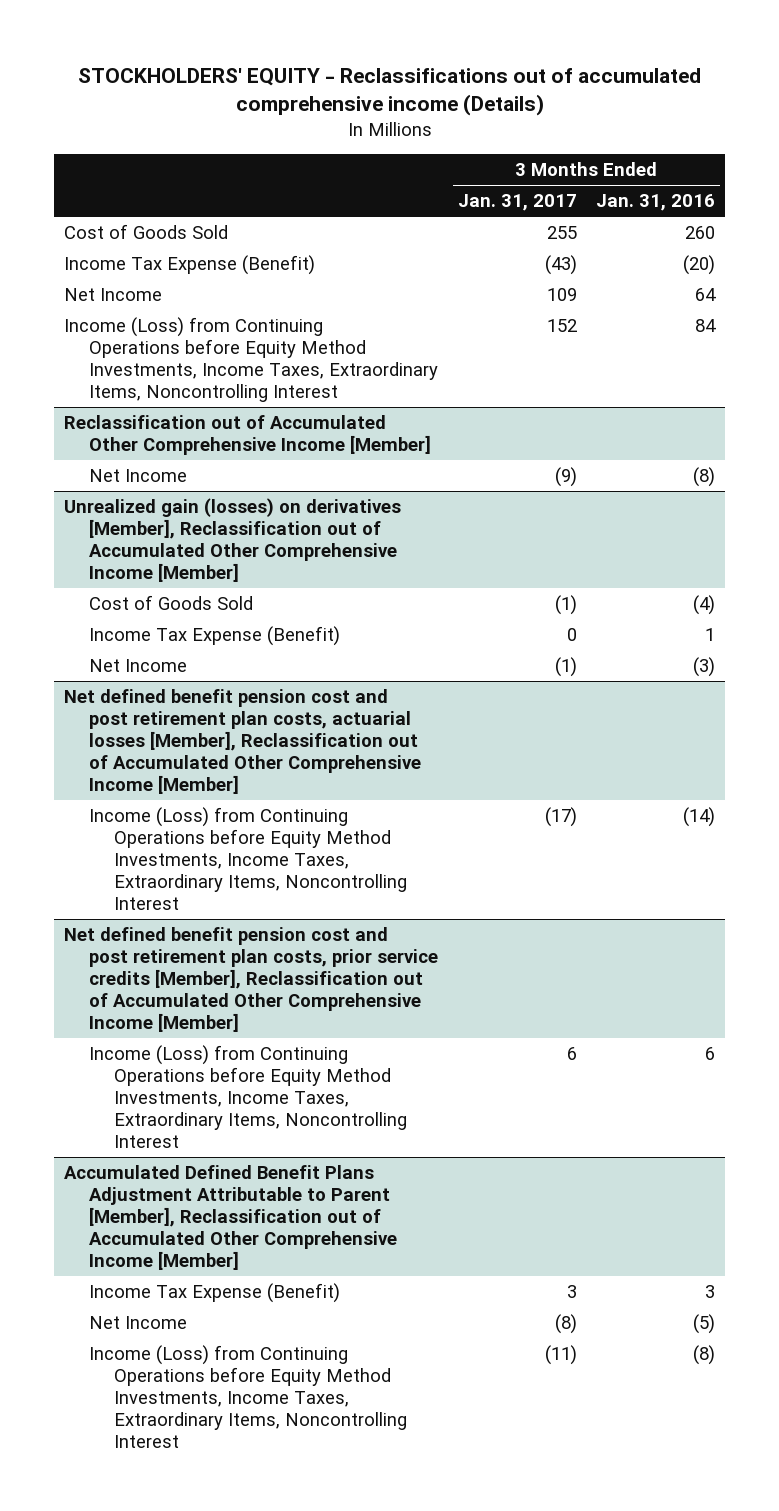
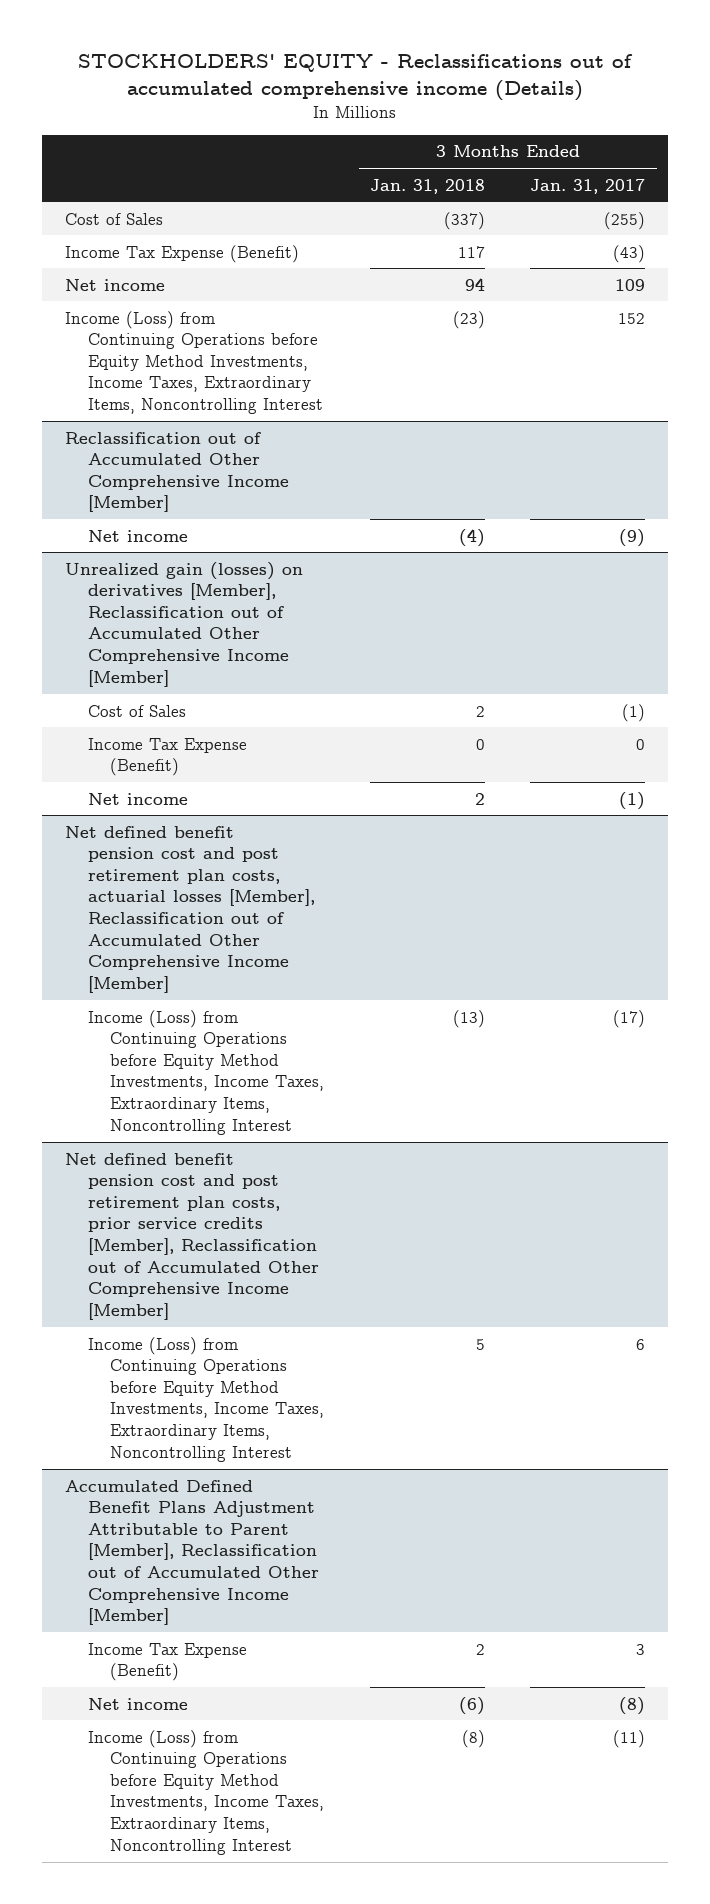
[596,194,716,212] Jan. 31, 2016 -> none
none -> [369,178,485,194] Jan. 31, 2018
[63,224,228,240] Cost of Goods Sold -> [64,212,163,225] Cost of Sales
[546,226,577,240] 255 -> [604,211,646,230] (255)
[63,288,162,302] Net Income -> [64,278,165,291] Net income
[88,469,187,483] Net Income -> [87,529,188,542] Net income
[88,595,253,611] Cost of Goods Sold -> [87,704,186,717] Cost of Sales
[88,659,187,673] Net Income -> [87,792,188,805] Net income
[88,1316,187,1330] Net Income -> [87,1697,188,1710] Net income

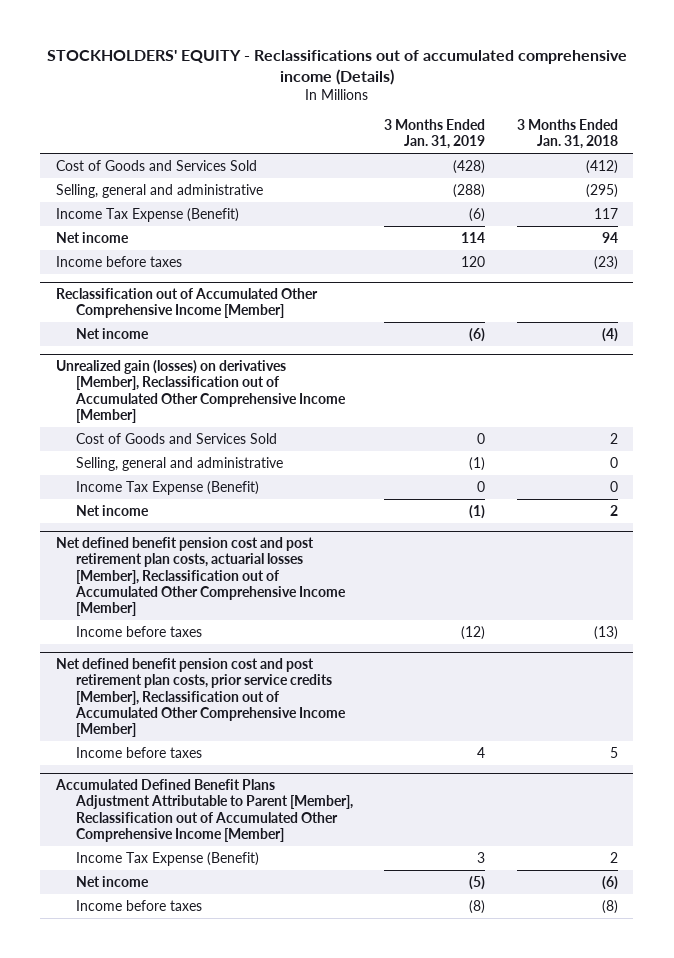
[530,178,646,194] Jan. 31, 2017 -> none
none -> [384,118,486,149] 3 Months Ended Jan. 31, 2019
[64,212,163,225] Cost of Sales -> none
none -> [56,159,258,171] Cost of Goods and Services Sold
none -> [56,183,264,198] Selling, general and administrative
[64,310,323,415] Income (Loss) from Continuing Operations before Equity Method Investments, Income Taxes, Extraordinary Items, Noncontrolling Interest -> [56,255,183,267] Income before taxes
[87,704,186,717] Cost of Sales -> none
none -> [75,432,277,444] Cost of Goods and Services Sold
none -> [75,456,283,471] Selling, general and administrative
[87,1009,325,1135] Income (Loss) from Continuing Operations before Equity Method Investments, Income Taxes, Extraordinary Items, Noncontrolling Interest -> [75,625,202,637] Income before taxes
[87,1336,325,1462] Income (Loss) from Continuing Operations before Equity Method Investments, Income Taxes, Extraordinary Items, Noncontrolling Interest -> [75,746,202,758] Income before taxes
[87,1729,325,1855] Income (Loss) from Continuing Operations before Equity Method Investments, Income Taxes, Extraordinary Items, Noncontrolling Interest -> [75,899,202,911] Income before taxes

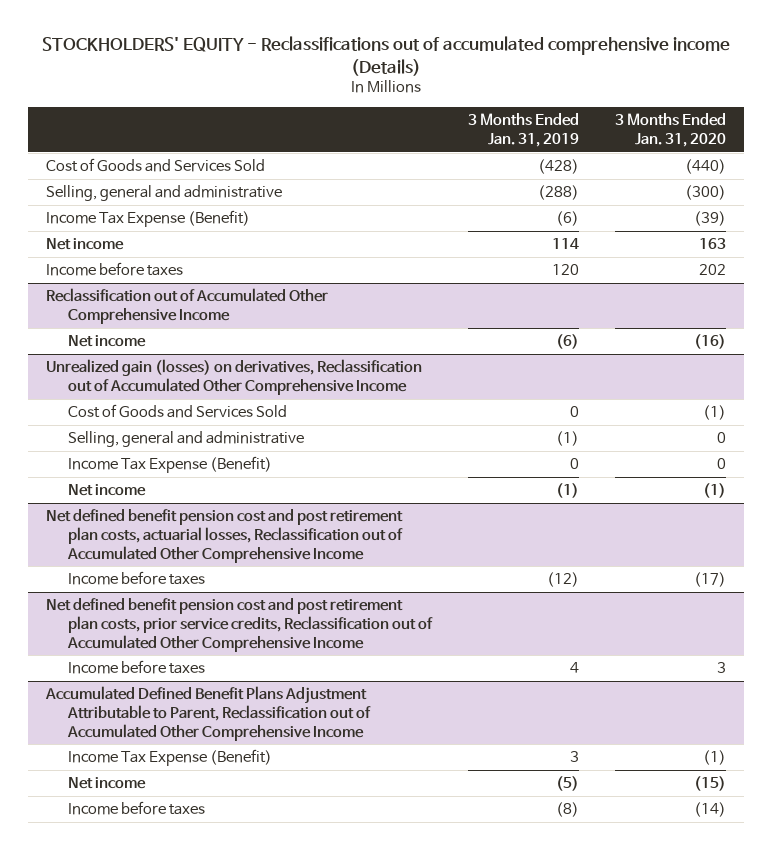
[516,118,618,149] 3 Months Ended Jan. 31, 2018 -> none
none -> [614,113,726,147] 3 Months Ended Jan. 31, 2020
[56,287,319,319] Reclassification out of Accumulated Other Comprehensive Income [Member] -> [45,288,328,324] Reclassification out of Accumulated Other Comprehensive Income
[56,359,346,423] Unrealized gain (losses) on derivatives [Member], Reclassification out of Accumulated Other Comprehensive Income [Member] -> [45,359,422,395] Unrealized gain (losses) on derivatives, Reclassification out of Accumulated Other Comprehensive Income
[56,536,346,617] Net defined benefit pension cost and post retirement plan costs, actuarial losses [Member], Reclassification out of Accumulated Other Comprehensive Income [Member] -> [45,509,403,563] Net defined benefit pension cost and post retirement plan costs, actuarial losses, Reclassification out of Accumulated Other Comprehensive Income
[56,657,346,738] Net defined benefit pension cost and post retirement plan costs, prior service credits [Member], Reclassification out of Accumulated Other Comprehensive Income [Member] -> [45,598,433,652] Net defined benefit pension cost and post retirement plan costs, prior service credits, Reclassification out of Accumulated Other Comprehensive Income
[55,778,353,842] Accumulated Defined Benefit Plans Adjustment Attributable to Parent [Member], Reclassification out of Accumulated Other Comprehensive Income [Member] -> [44,686,371,741] Accumulated Defined Benefit Plans Adjustment Attributable to Parent, Reclassification out of Accumulated Other Comprehensive Income

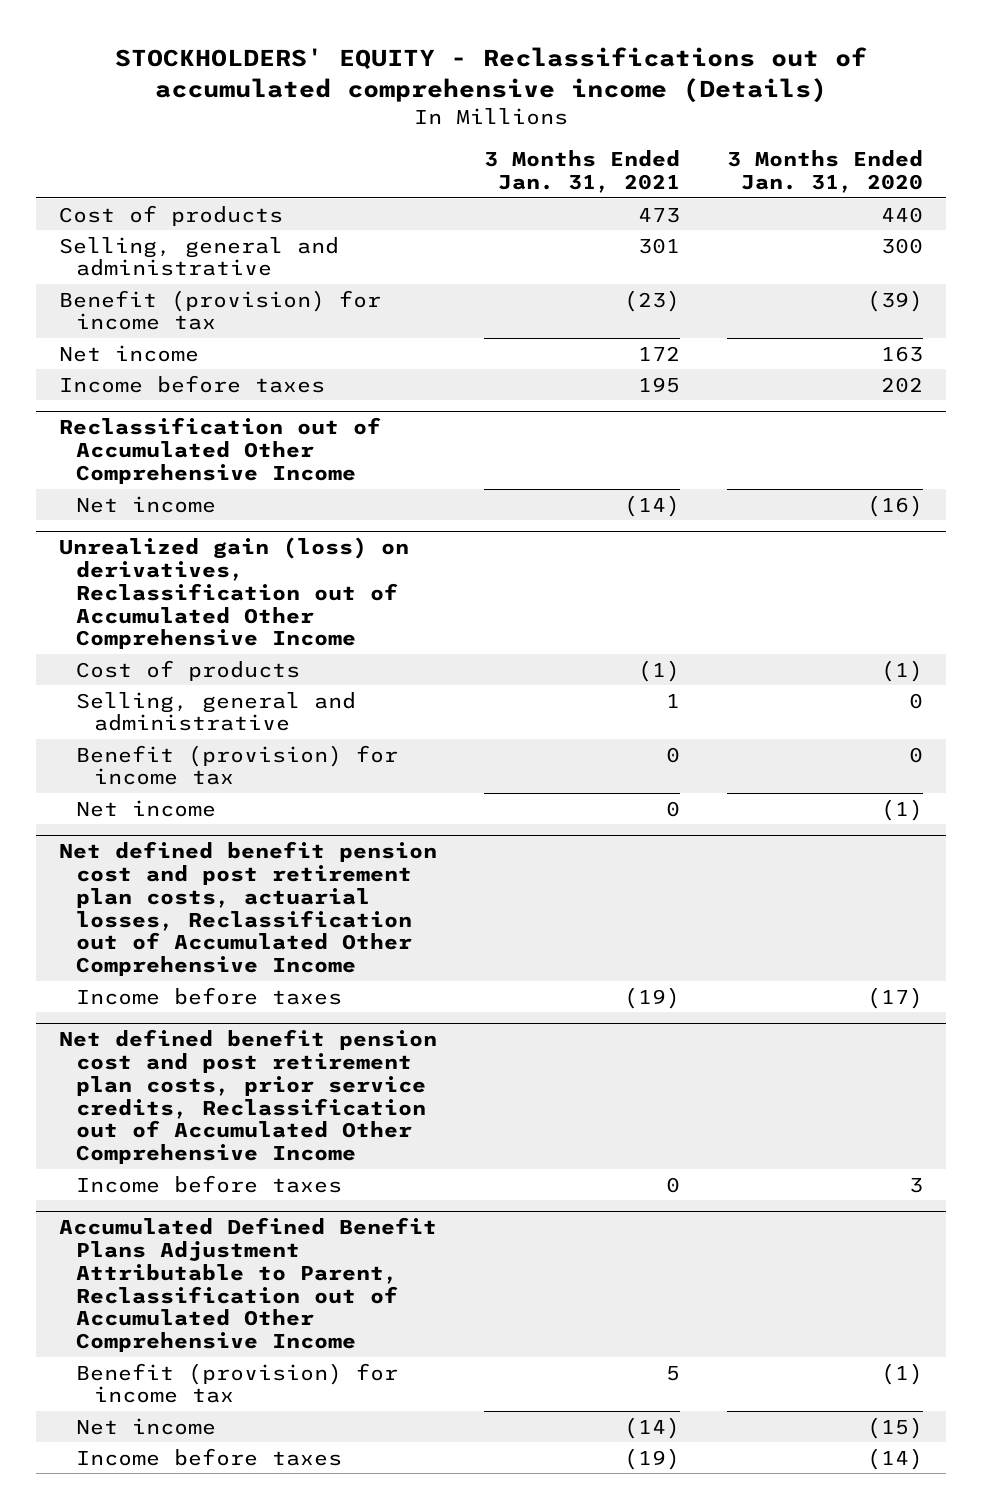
[467,113,579,147] 3 Months Ended Jan. 31, 2019 -> none
none -> [483,150,680,194] 3 Months Ended Jan. 31, 2021
[45,158,265,173] Cost of Goods and Services Sold -> [58,204,283,226] Cost of products
[684,159,726,175] (440) -> [880,206,923,223] 440
[684,185,726,201] (300) -> [880,237,923,254] 300
[45,210,250,228] Income Tax Expense (Benefit) -> [58,289,381,331] Benefit (provision) for income tax
[45,359,422,395] Unrealized gain (losses) on derivatives, Reclassification out of Accumulated Other Comprehensive Income -> [58,537,409,650] Unrealized gain (loss) on derivatives, Reclassification out of Accumulated Other Comprehensive Income
[67,404,287,419] Cost of Goods and Services Sold -> [76,659,301,681] Cost of products
[67,456,272,474] Income Tax Expense (Benefit) -> [76,744,399,786] Benefit (provision) for income tax
[67,749,272,767] Income Tax Expense (Benefit) -> [76,1362,399,1404] Benefit (provision) for income tax

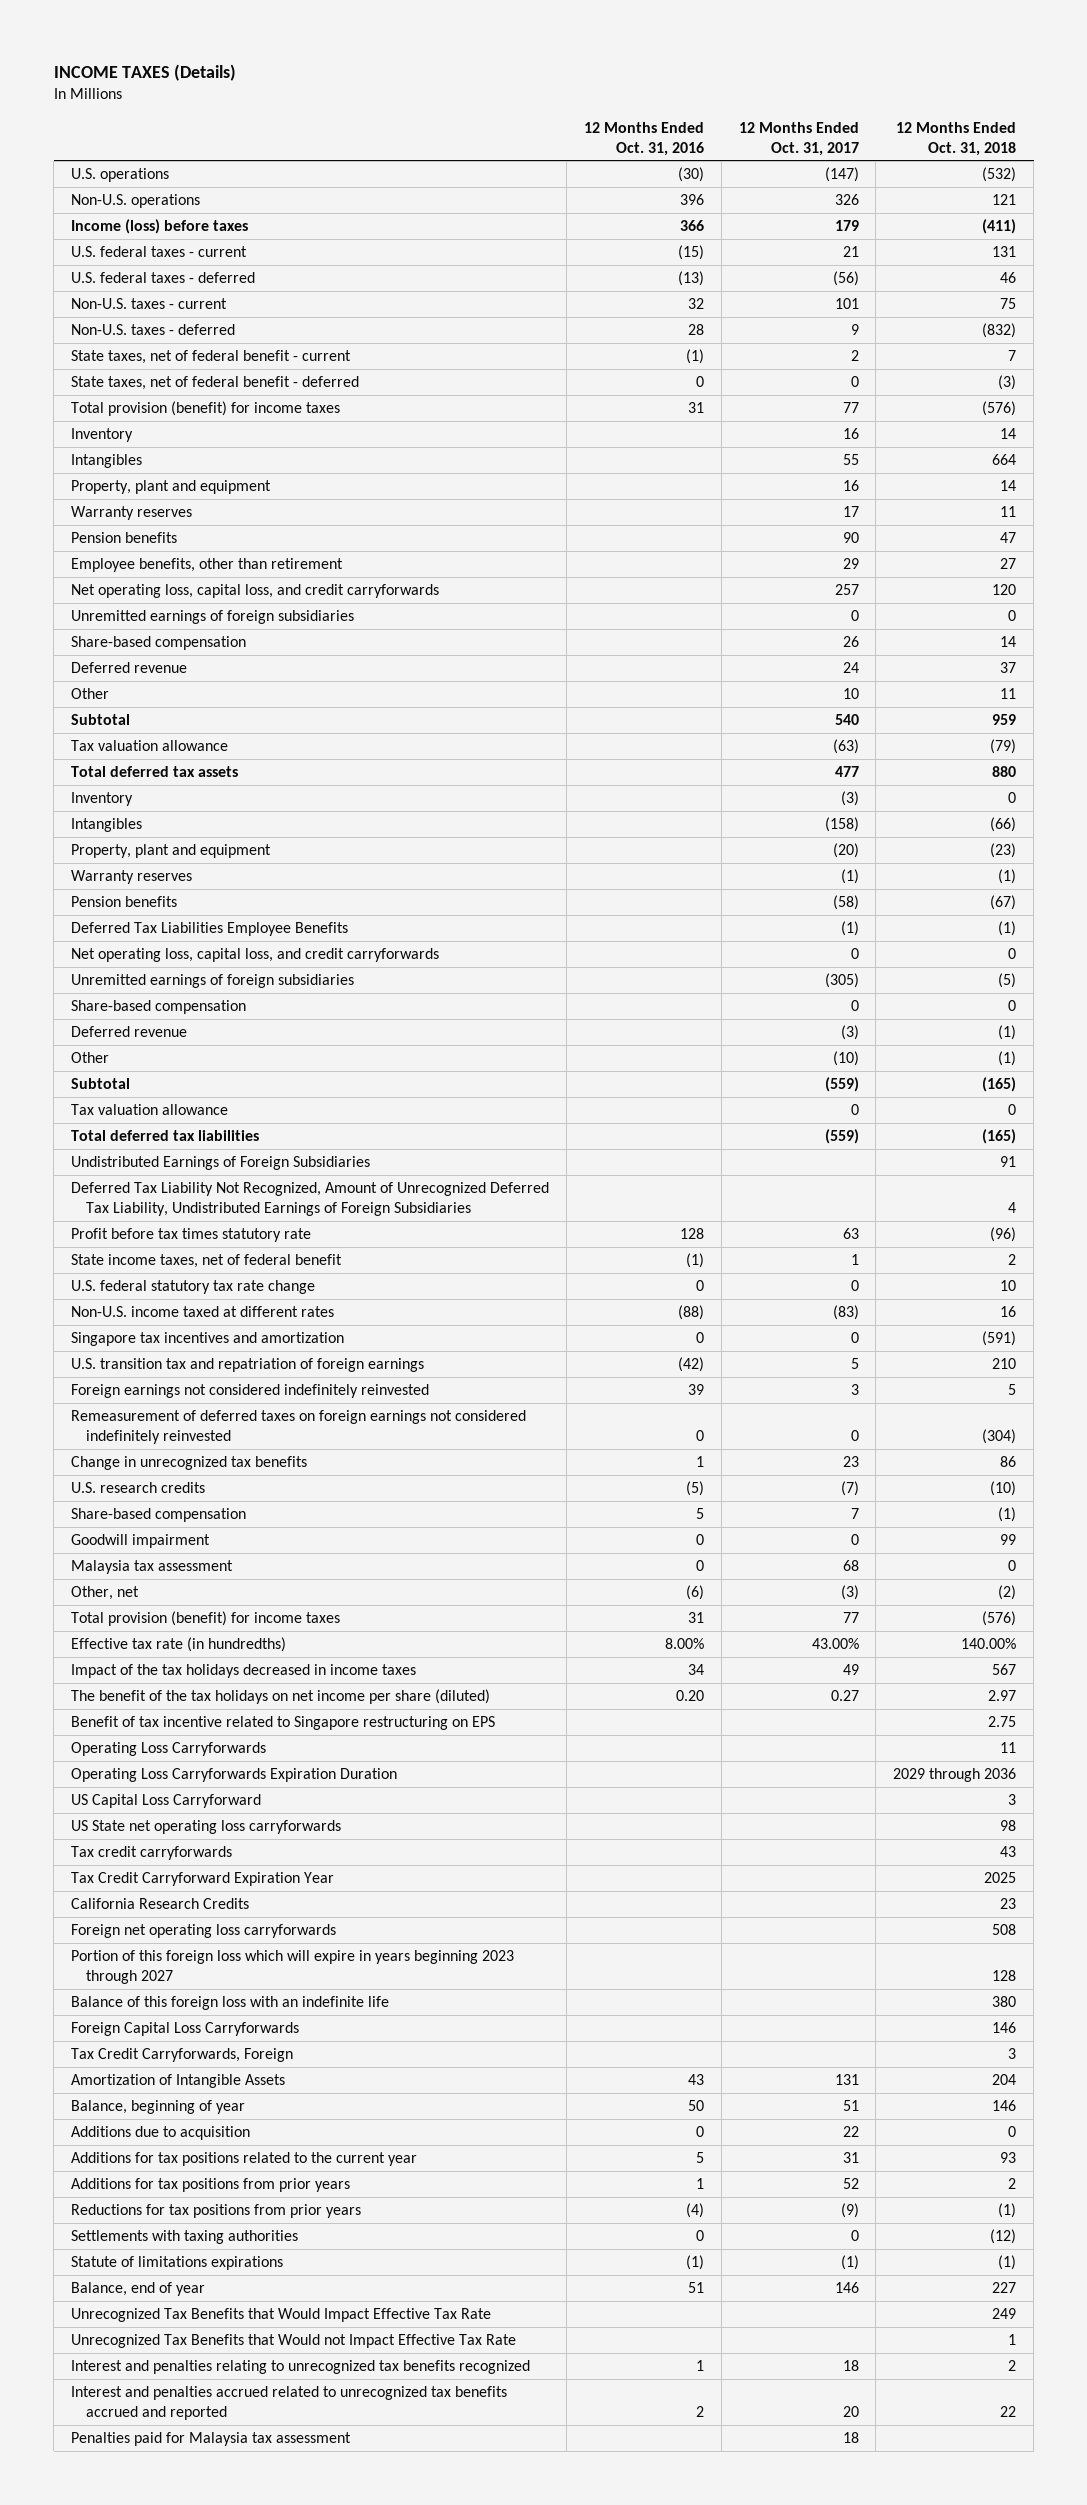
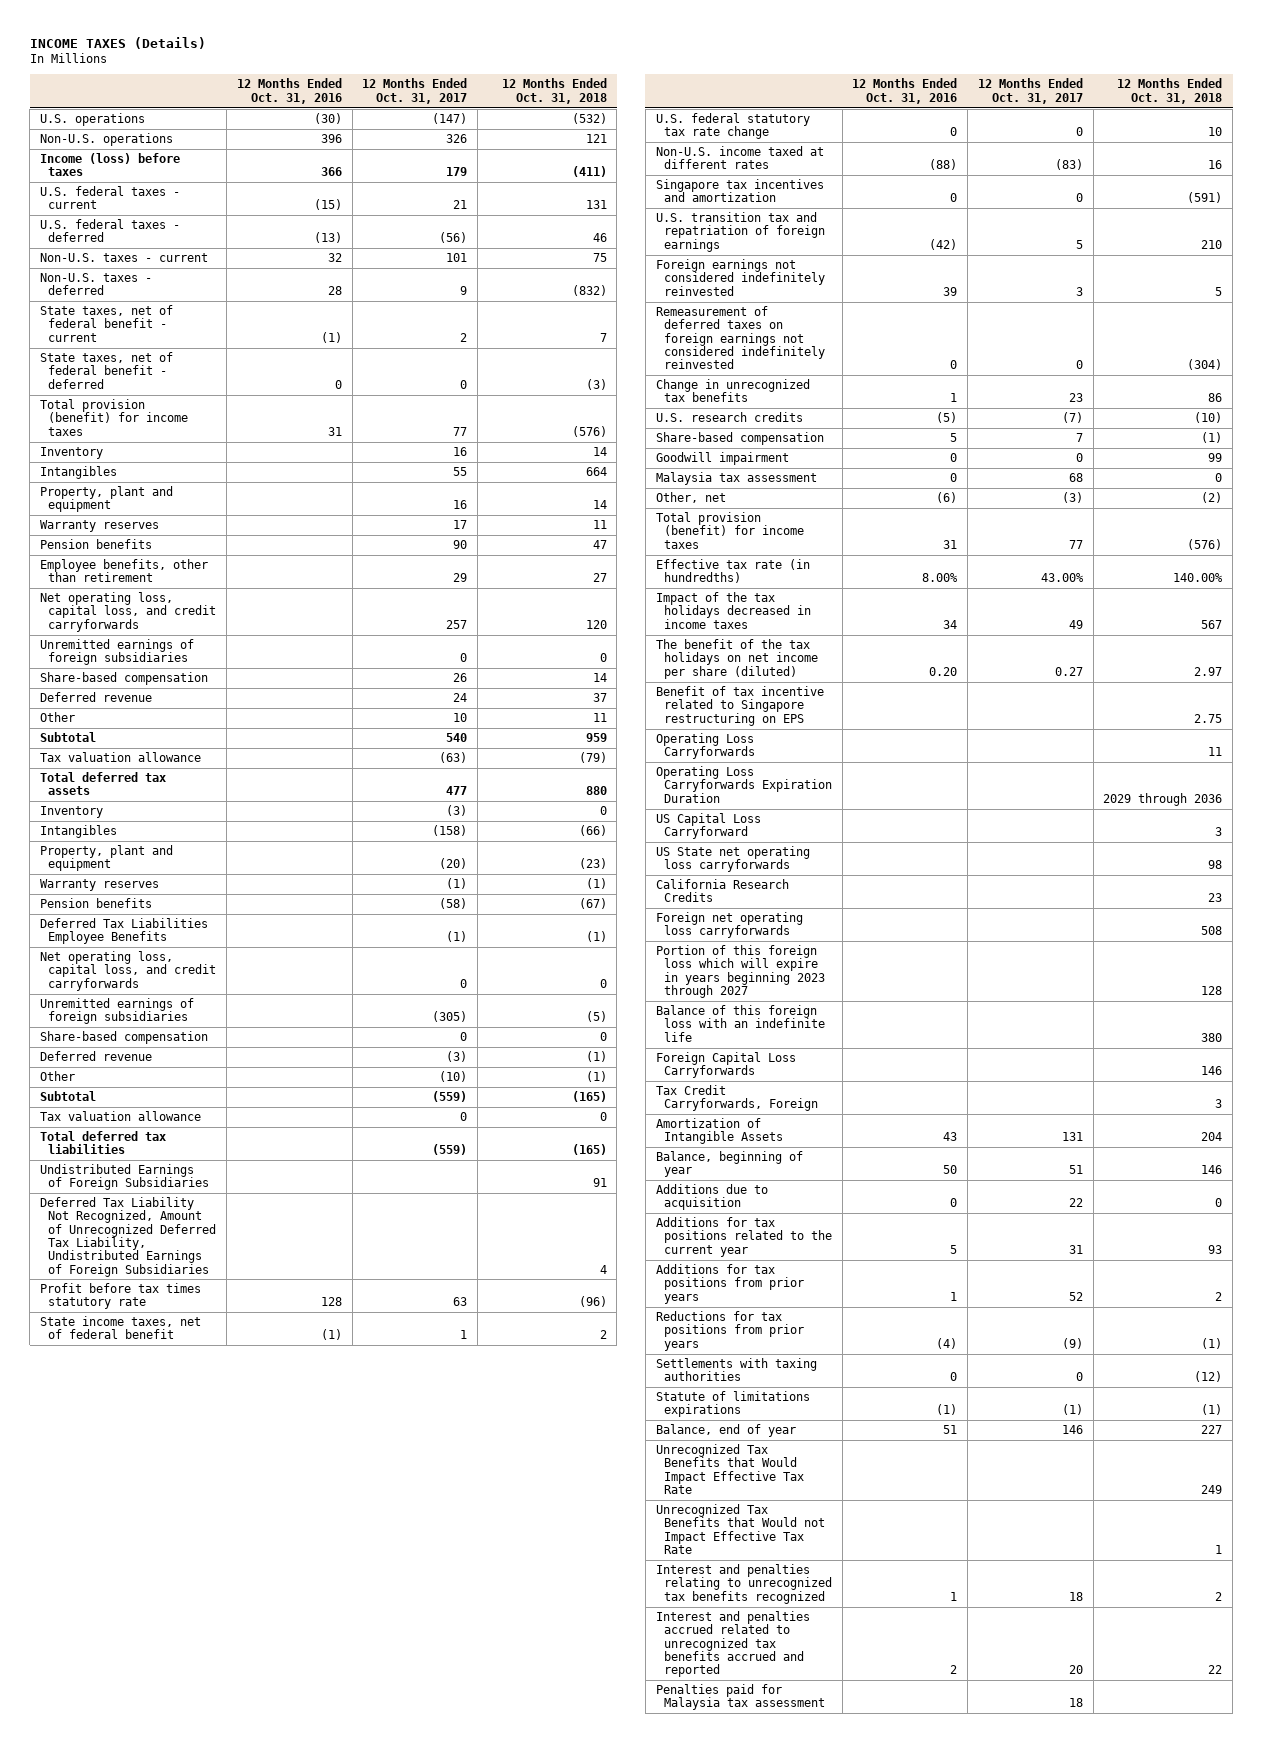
[71,1846,233,1861] Tax credit carryforwards -> none
[71,1872,335,1887] Tax Credit Carryforward Expiration Year -> none

